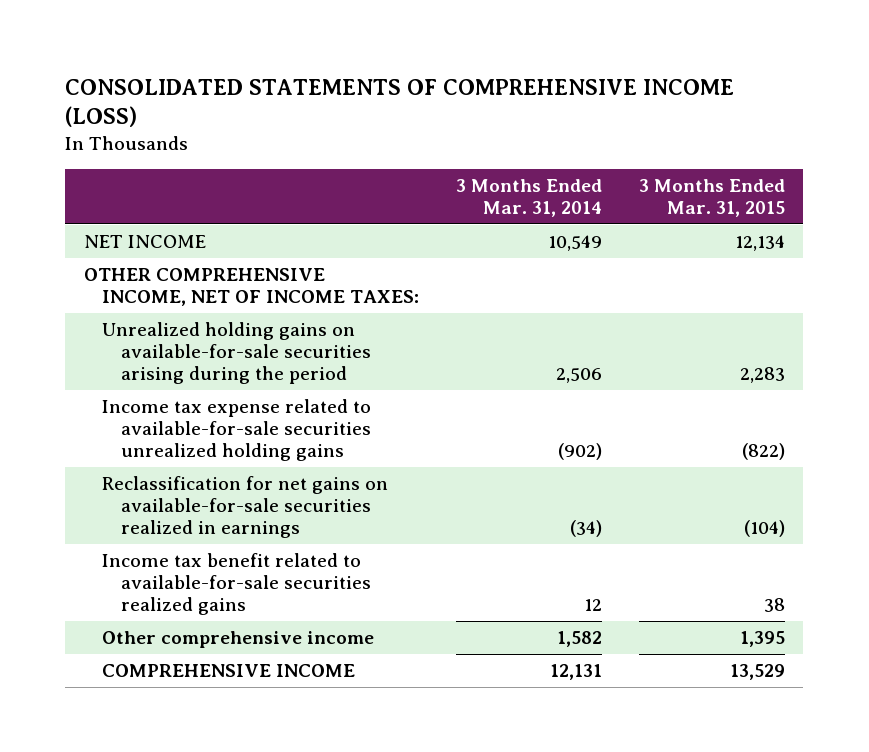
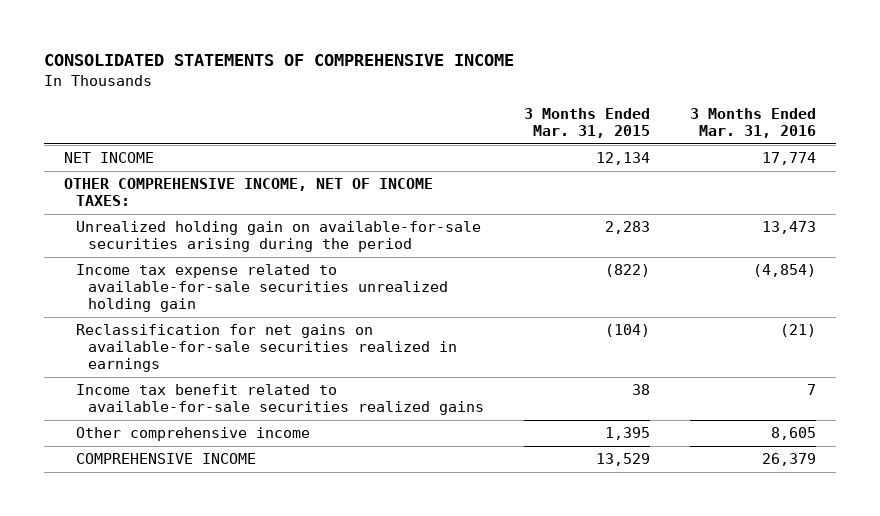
[65,78,735,128] CONSOLIDATED STATEMENTS OF COMPREHENSIVE INCOME (LOSS) -> [43,54,514,67] CONSOLIDATED STATEMENTS OF COMPREHENSIVE INCOME
[456,178,603,217] 3 Months Ended Mar. 31, 2014 -> none
none -> [690,107,817,138] 3 Months Ended Mar. 31, 2016
[102,322,371,385] Unrealized holding gains on available-for-sale securities arising during the period -> [76,221,482,253] Unrealized holding gain on available-for-sale securities arising during the period
[102,399,372,462] Income tax expense related to available-for-sale securities unrealized holding gains -> [76,264,449,313] Income tax expense related to available-for-sale securities unrealized holding gain

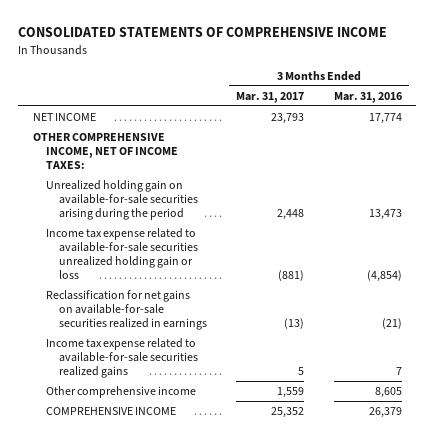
[524,107,651,138] 3 Months Ended Mar. 31, 2015 -> none
none -> [236,91,305,103] Mar. 31, 2017
[76,264,449,313] Income tax expense related to available-for-sale securities unrealized holding gain -> [46,227,199,280] Income tax expense related to available-for-sale securities unrealized holding gain or loss
[76,384,485,416] Income tax benefit related to available-for-sale securities realized gains -> [46,337,199,379] Income tax expense related to available-for-sale securities realized gains

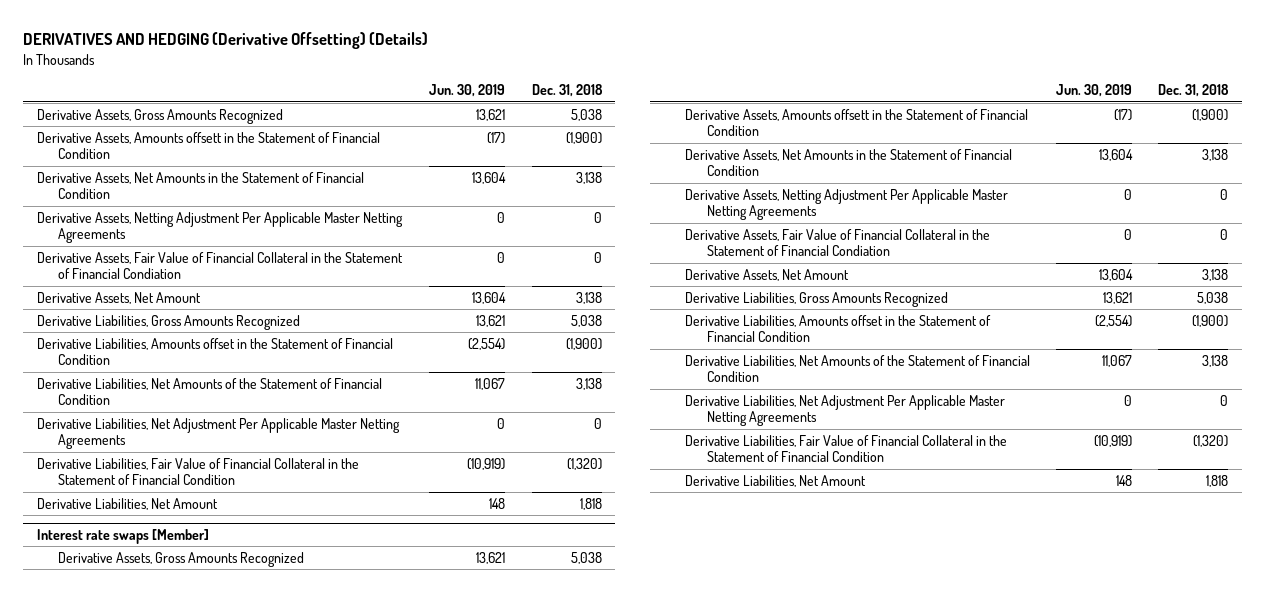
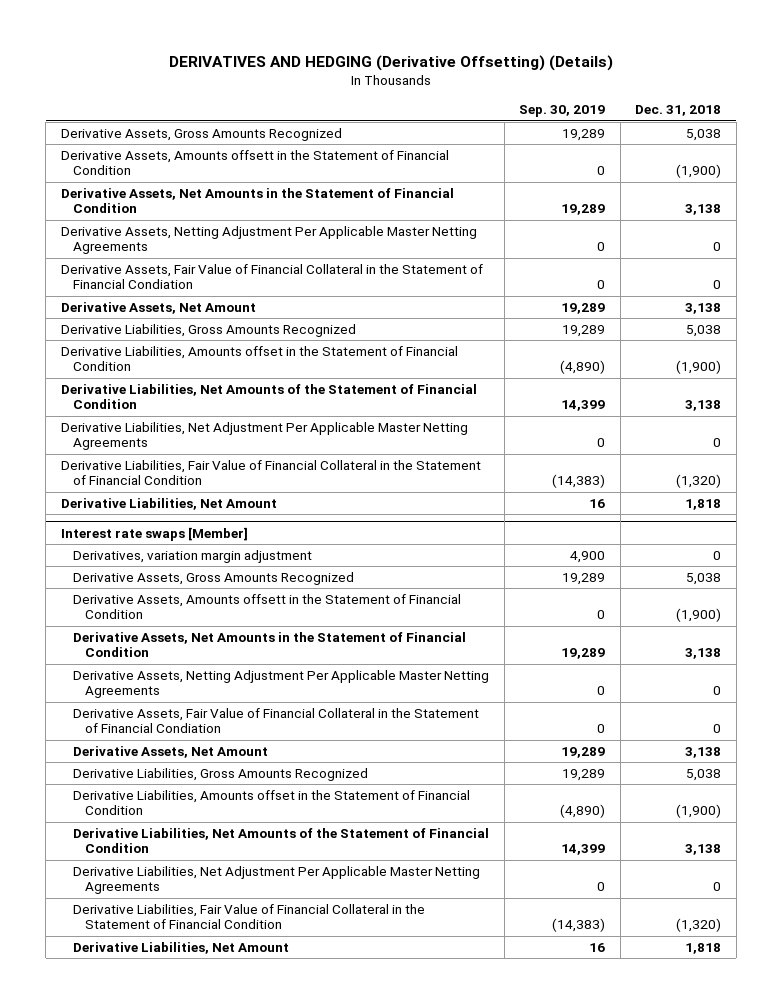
[429,84,506,98] Jun. 30, 2019 -> none
none -> [519,105,606,118] Sep. 30, 2019
none -> [73,549,313,563] Derivatives, variation margin adjustment

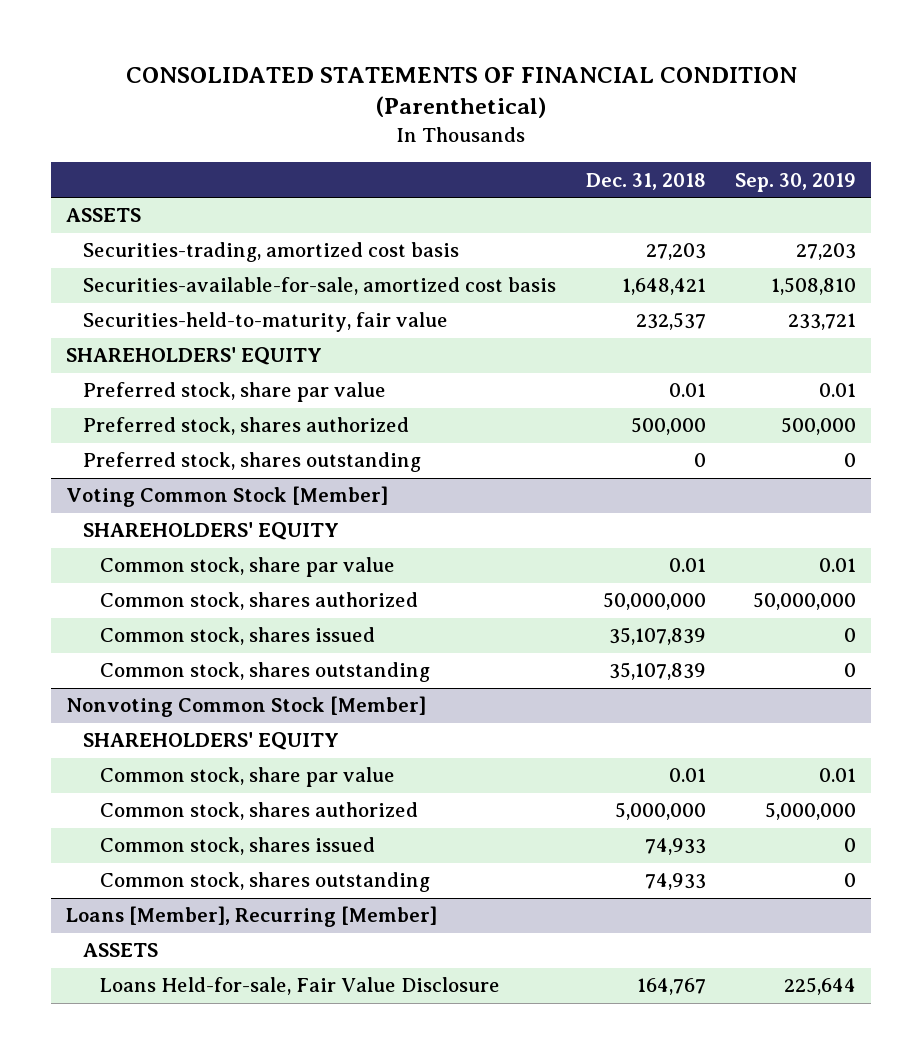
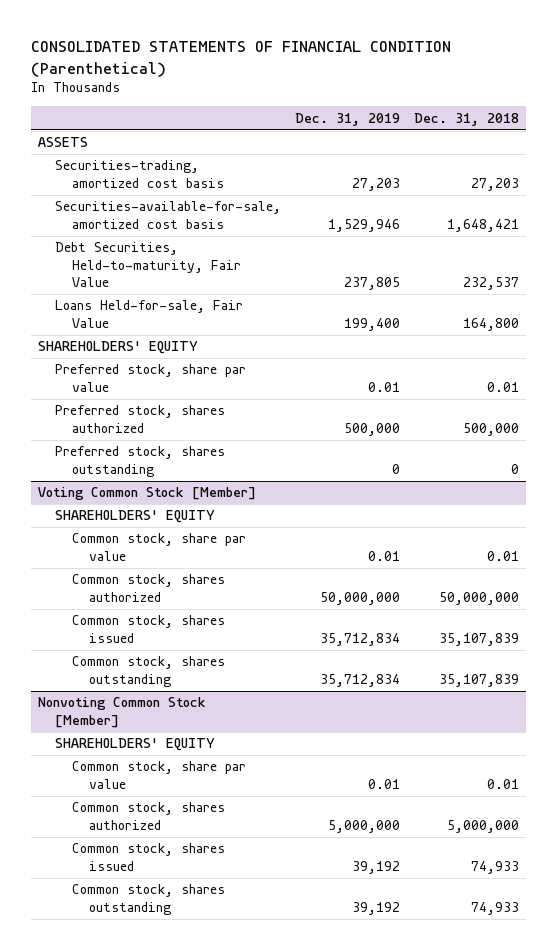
[735,172,857,192] Sep. 30, 2019 -> none
none -> [295,112,401,126] Dec. 31, 2019
[83,312,449,333] Securities-held-to-maturity, fair value -> [54,242,241,288] Debt Securities, Held-to-maturity, Fair Value
none -> [54,300,243,328] Loans Held-for-sale, Fair Value
[66,906,438,928] Loans [Member], Recurring [Member] -> none
[83,943,159,958] ASSETS -> none
[100,977,501,996] Loans Held-for-sale, Fair Value Disclosure -> none

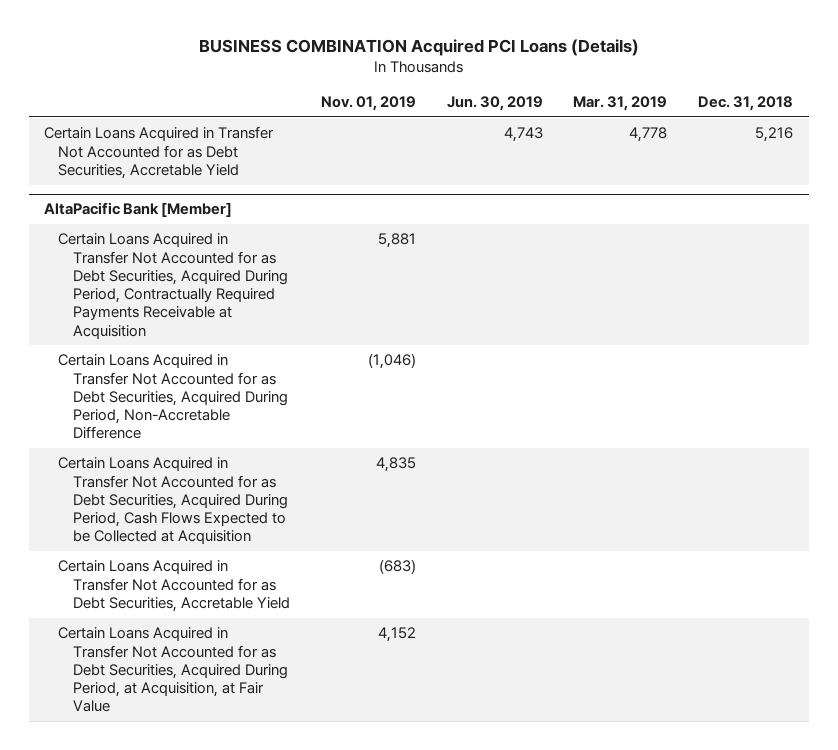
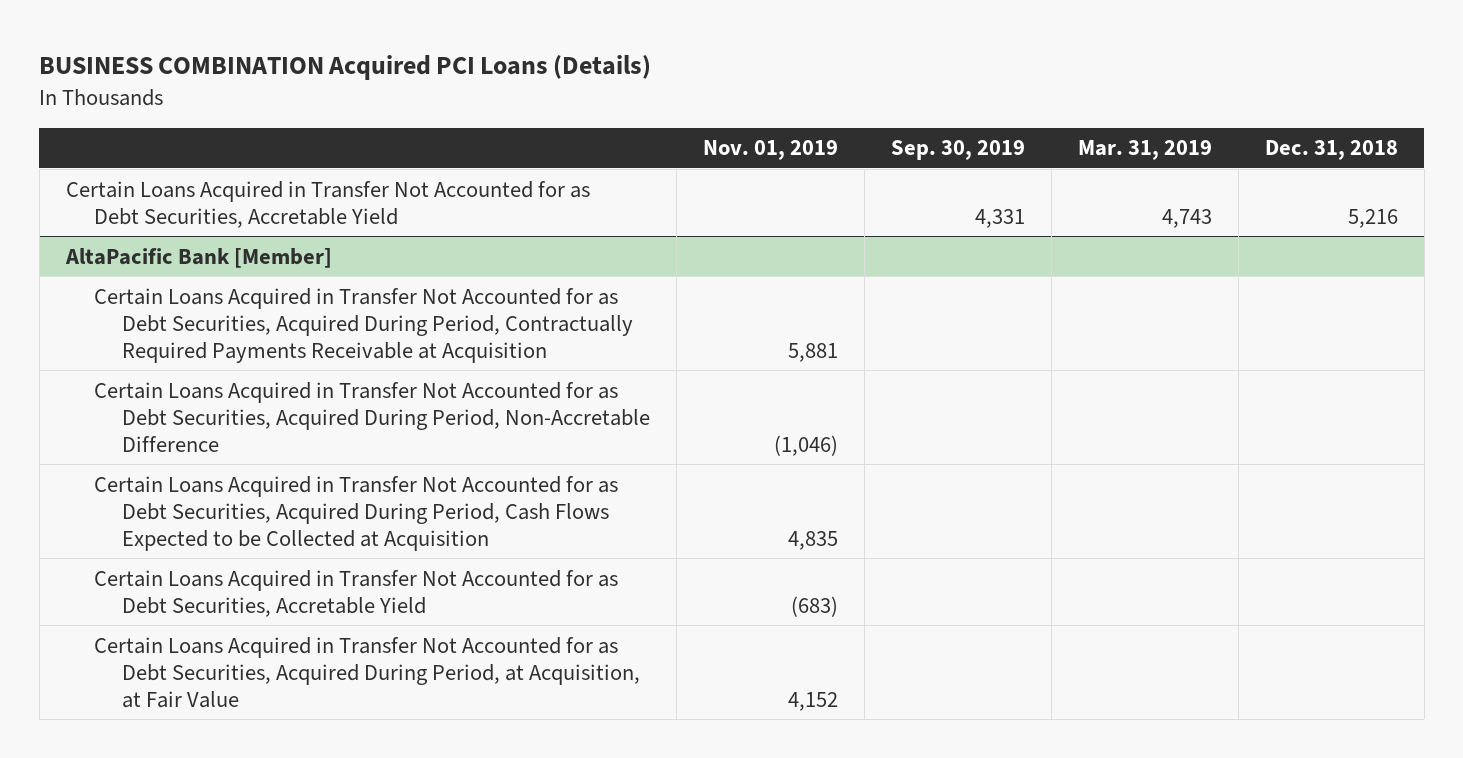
[446,95,543,111] Jun. 30, 2019 -> none
none -> [890,140,1025,161] Sep. 30, 2019
[629,127,668,143] 4,778 -> [1161,208,1212,228] 4,743

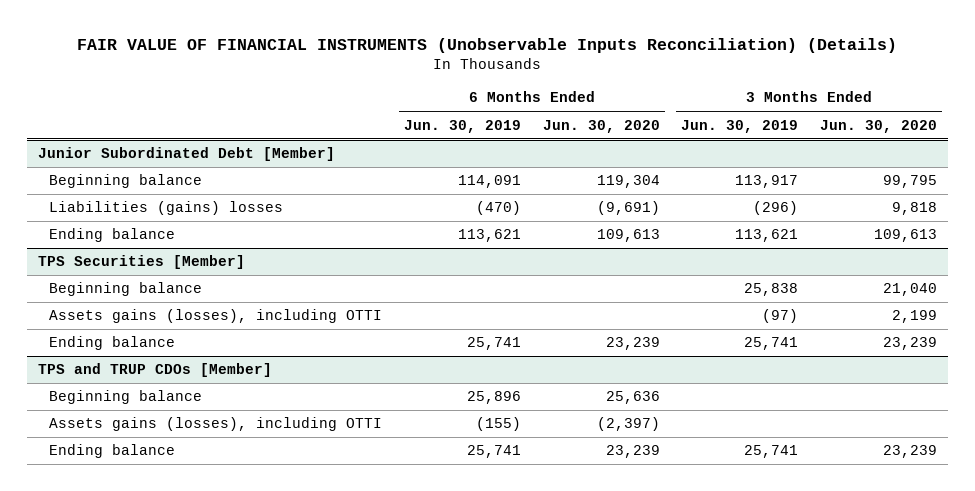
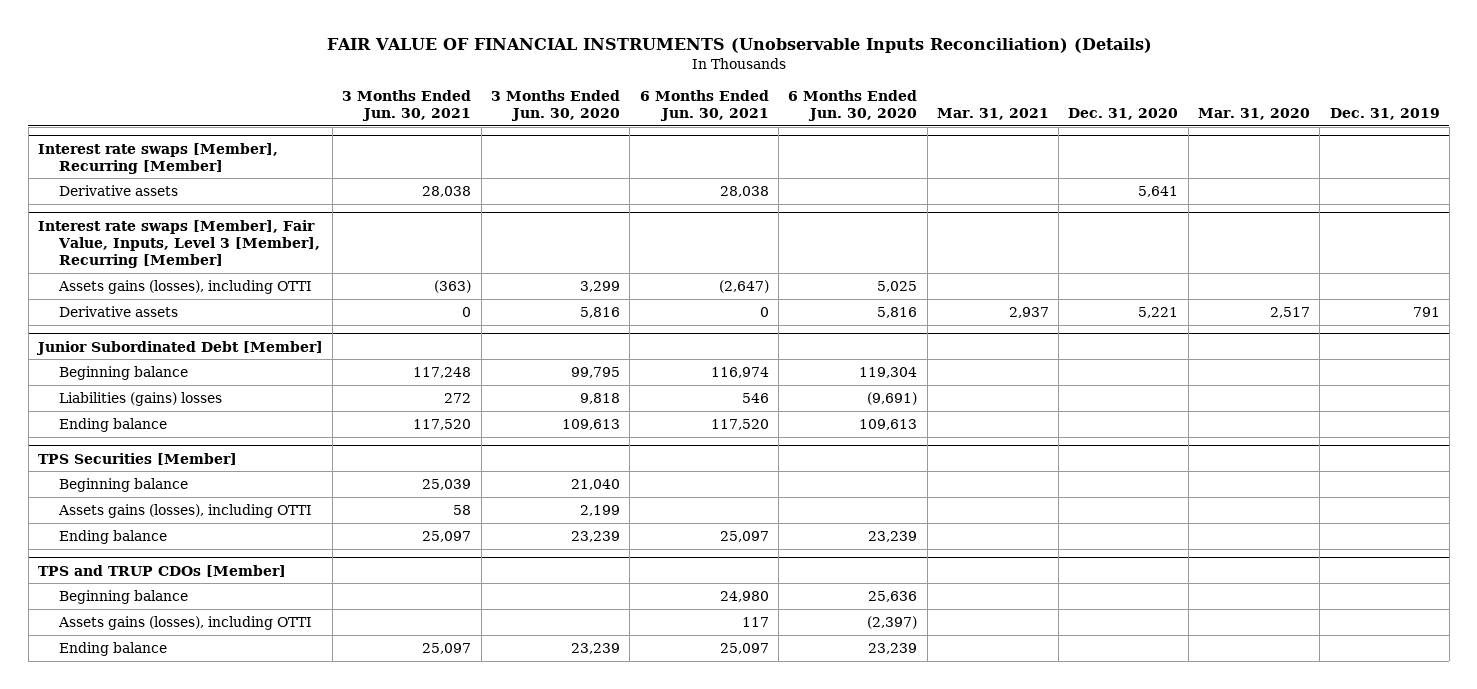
[404,119,522,133] Jun. 30, 2019 -> none
[681,119,799,133] Jun. 30, 2019 -> none
none -> [342,89,472,121] 3 Months Ended Jun. 30, 2021
none -> [639,89,769,121] 6 Months Ended Jun. 30, 2021
none -> [936,107,1049,120] Mar. 31, 2021
none -> [1068,107,1179,120] Dec. 31, 2020
none -> [1198,107,1311,120] Mar. 31, 2020
none -> [1329,107,1440,120] Dec. 31, 2019
none -> [37,142,278,174] Interest rate swaps [Member], Recurring [Member]
none -> [58,184,178,196] Derivative assets
none -> [37,219,320,268] Interest rate swaps [Member], Fair Value, Inputs, Level 3 [Member], Recurring [Member]
none -> [57,279,312,294] Assets gains (losses), including OTTI
none -> [58,305,178,317] Derivative assets

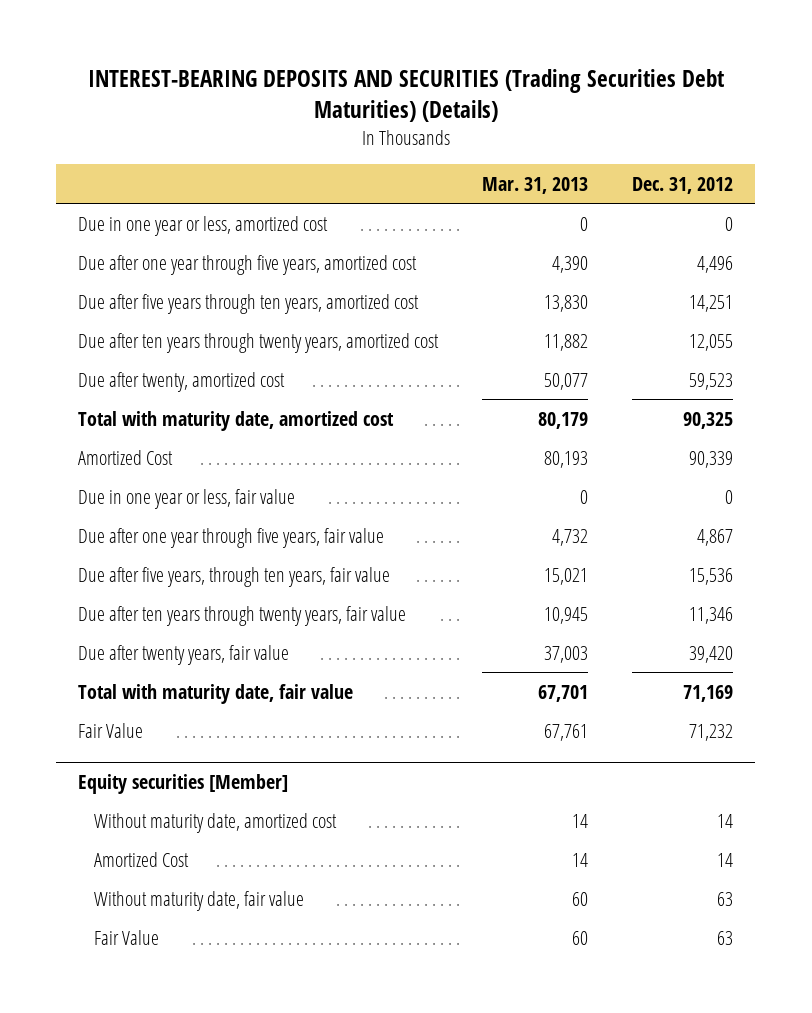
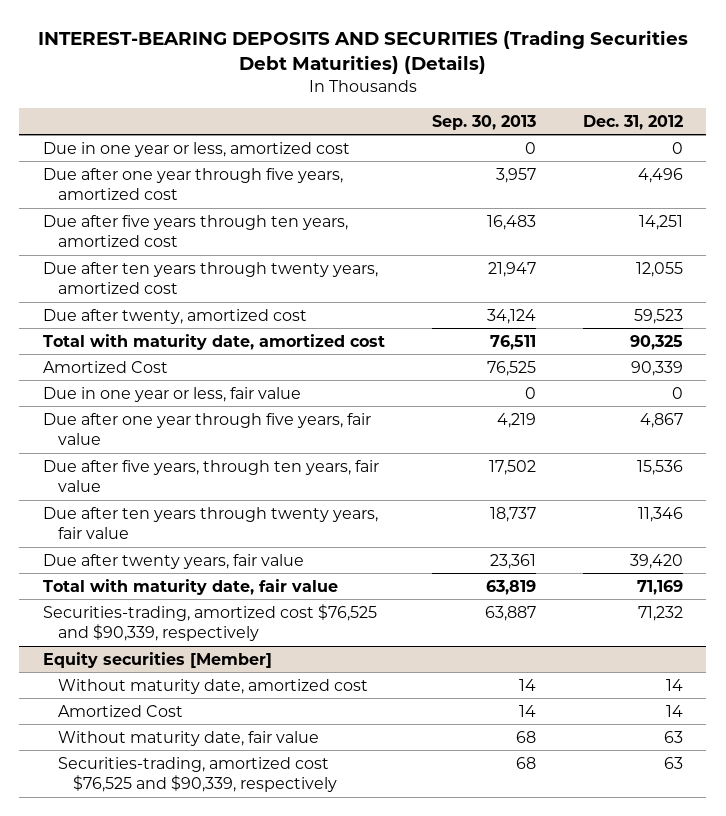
[482,177,589,195] Mar. 31, 2013 -> none
none -> [431,114,536,130] Sep. 30, 2013
[78,722,144,738] Fair Value -> [42,603,377,642] Securities-trading, amortized cost $76,525 and $90,339, respectively
[94,929,160,945] Fair Value -> none
none -> [57,756,337,793] Securities-trading, amortized cost $76,525 and $90,339, respectively

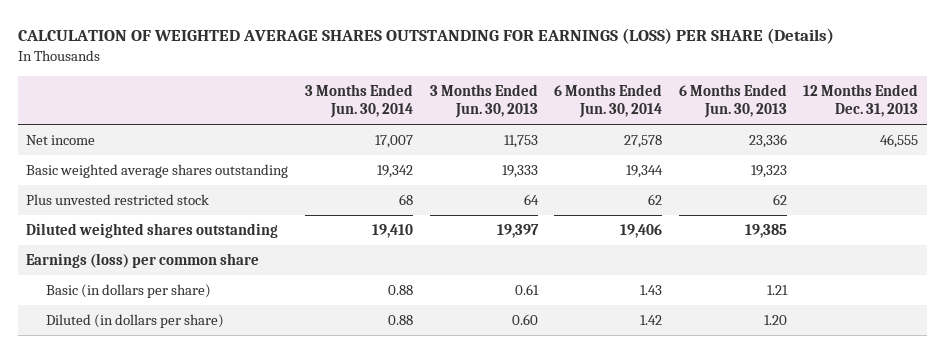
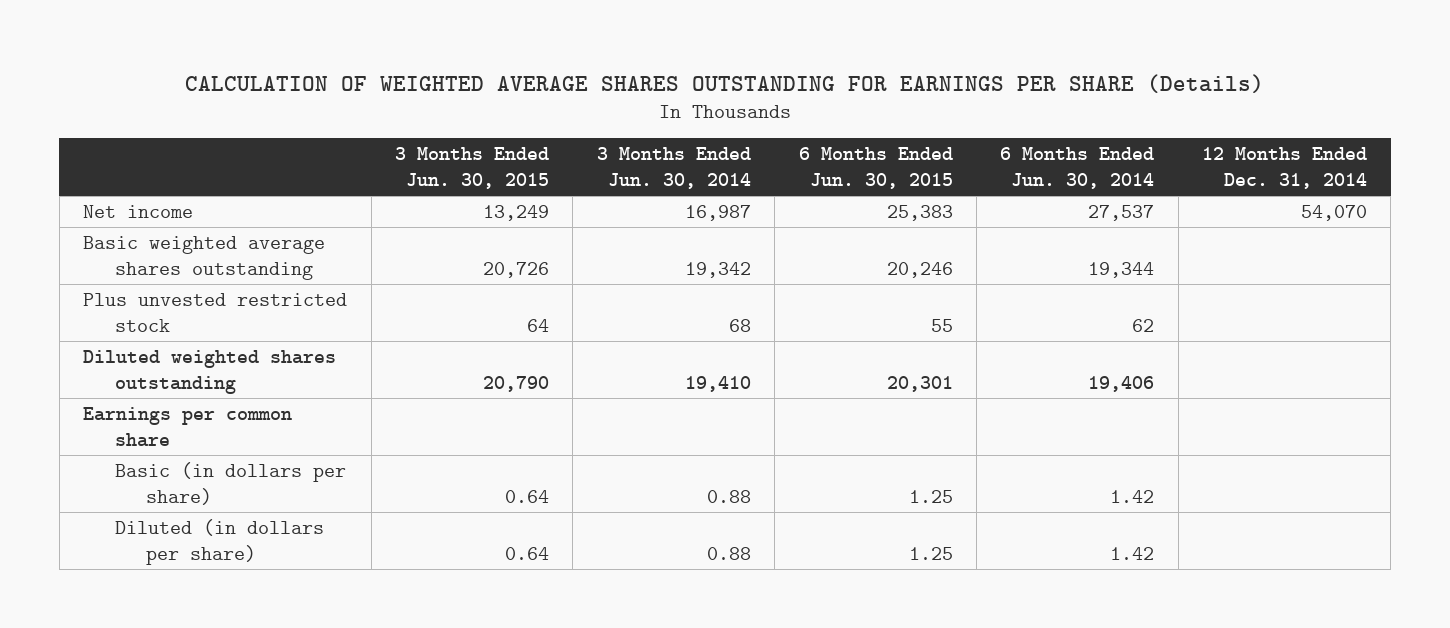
[17,27,834,44] CALCULATION OF WEIGHTED AVERAGE SHARES OUTSTANDING FOR EARNINGS (LOSS) PER SHARE (Details) -> [185,73,1265,93] CALCULATION OF WEIGHTED AVERAGE SHARES OUTSTANDING FOR EARNINGS PER SHARE (Details)
[429,83,538,119] 3 Months Ended Jun. 30, 2013 -> none
[678,83,787,119] 6 Months Ended Jun. 30, 2013 -> none
[803,83,919,118] 12 Months Ended Dec. 31, 2013 -> none
none -> [395,147,550,190] 3 Months Ended Jun. 30, 2015
none -> [798,147,953,190] 6 Months Ended Jun. 30, 2015
none -> [1202,147,1368,190] 12 Months Ended Dec. 31, 2014
[374,134,413,148] 17,007 -> [684,204,751,221] 16,987
[624,134,663,148] 27,578 -> [1088,204,1155,221] 27,537
[26,252,260,268] Earnings (loss) per common share -> [83,406,293,447] Earnings per common share
[640,284,663,295] 1.43 -> [1110,489,1155,503] 1.42

